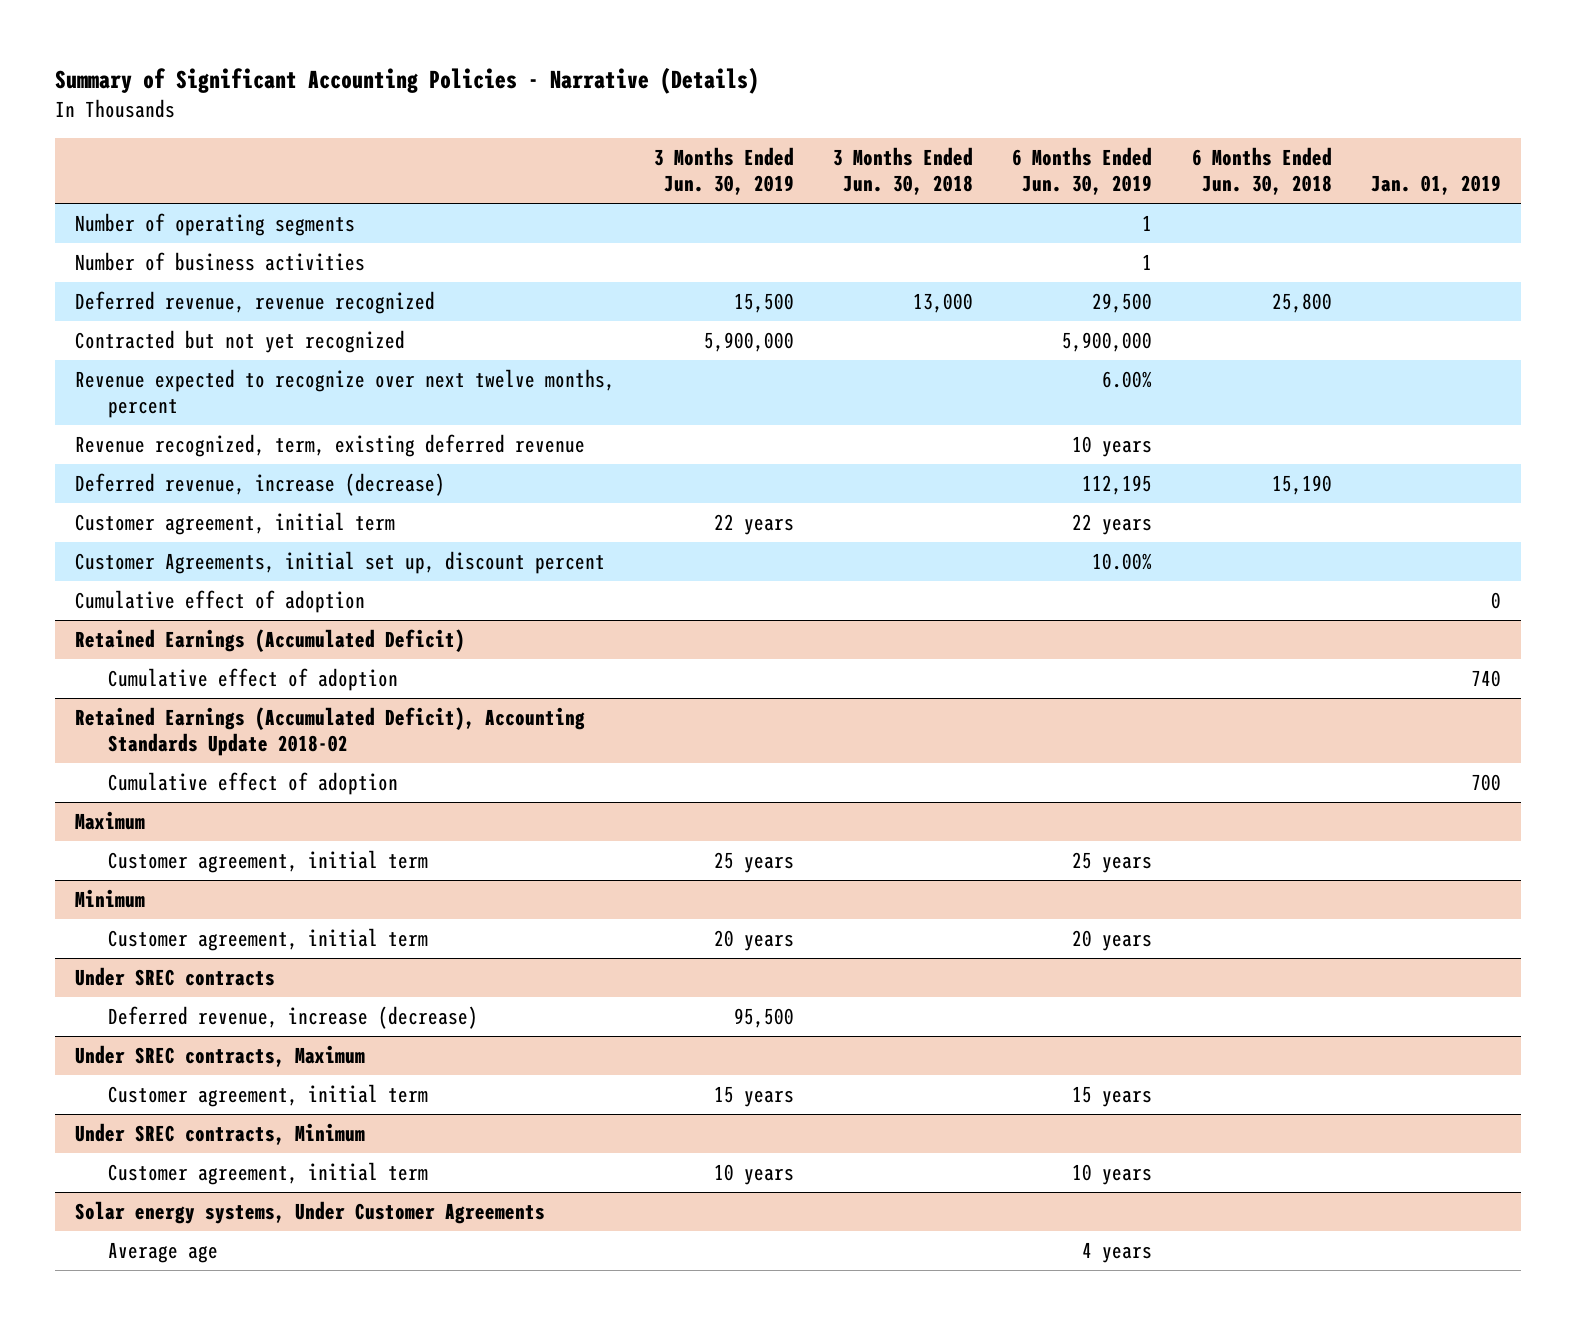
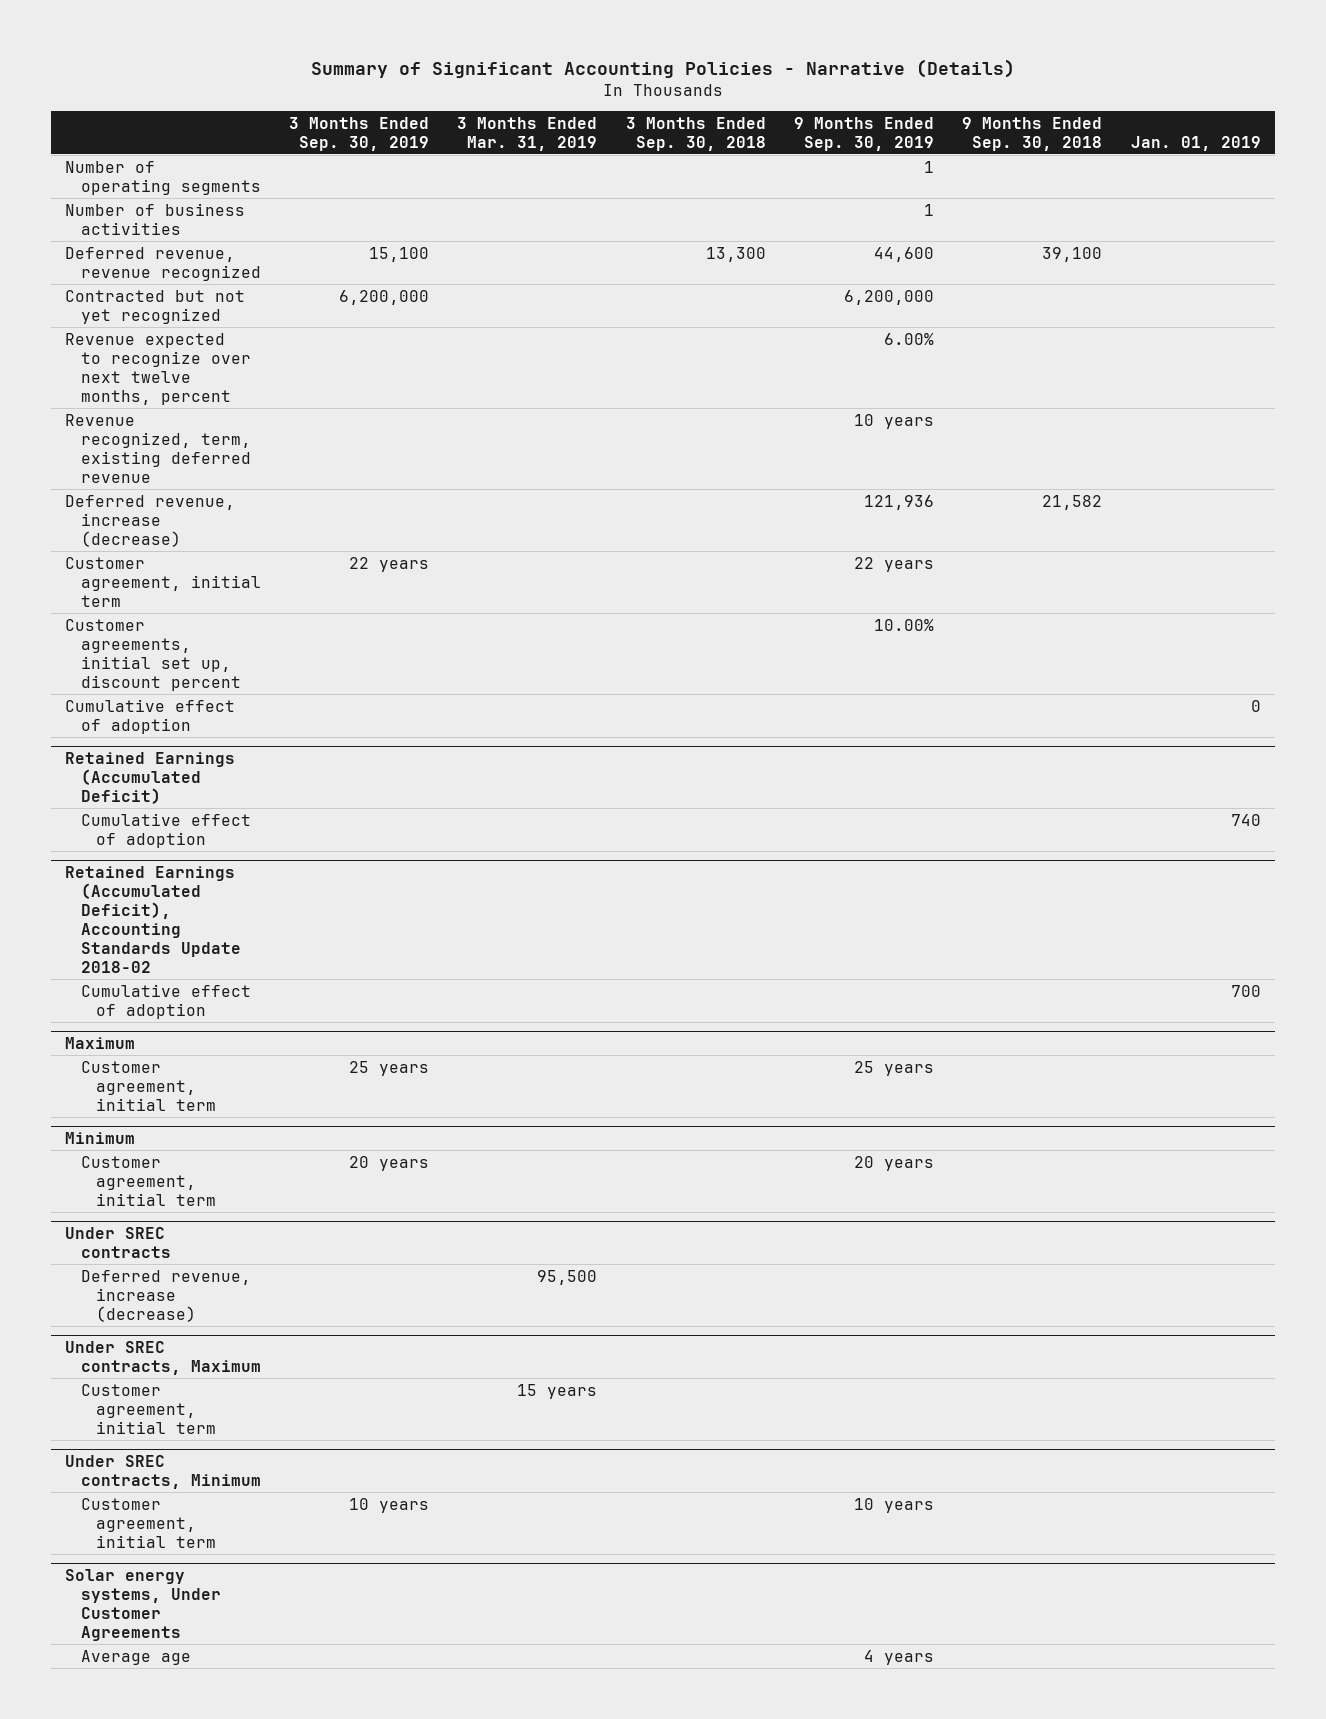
[653,146,794,196] 3 Months Ended Jun. 30, 2019 -> none
[833,146,974,196] 3 Months Ended Jun. 30, 2018 -> none
[1012,146,1153,196] 6 Months Ended Jun. 30, 2019 -> none
[1191,146,1332,196] 6 Months Ended Jun. 30, 2018 -> none
none -> [288,116,429,151] 3 Months Ended Sep. 30, 2019
none -> [457,116,598,151] 3 Months Ended Mar. 31, 2019
none -> [625,116,766,151] 3 Months Ended Sep. 30, 2018
none -> [794,116,935,151] 9 Months Ended Sep. 30, 2019
none -> [962,116,1103,151] 9 Months Ended Sep. 30, 2018
[74,550,605,574] Customer Agreements, initial set up, discount percent -> [65,618,241,691] Customer agreements, initial set up, discount percent

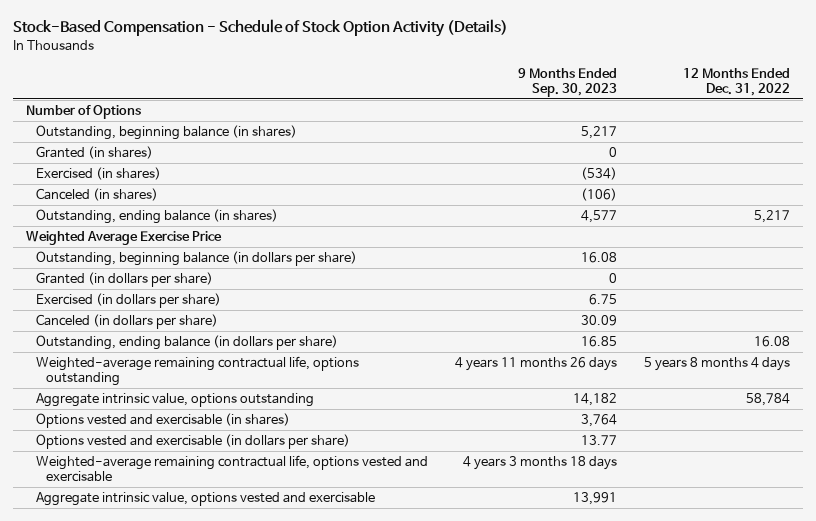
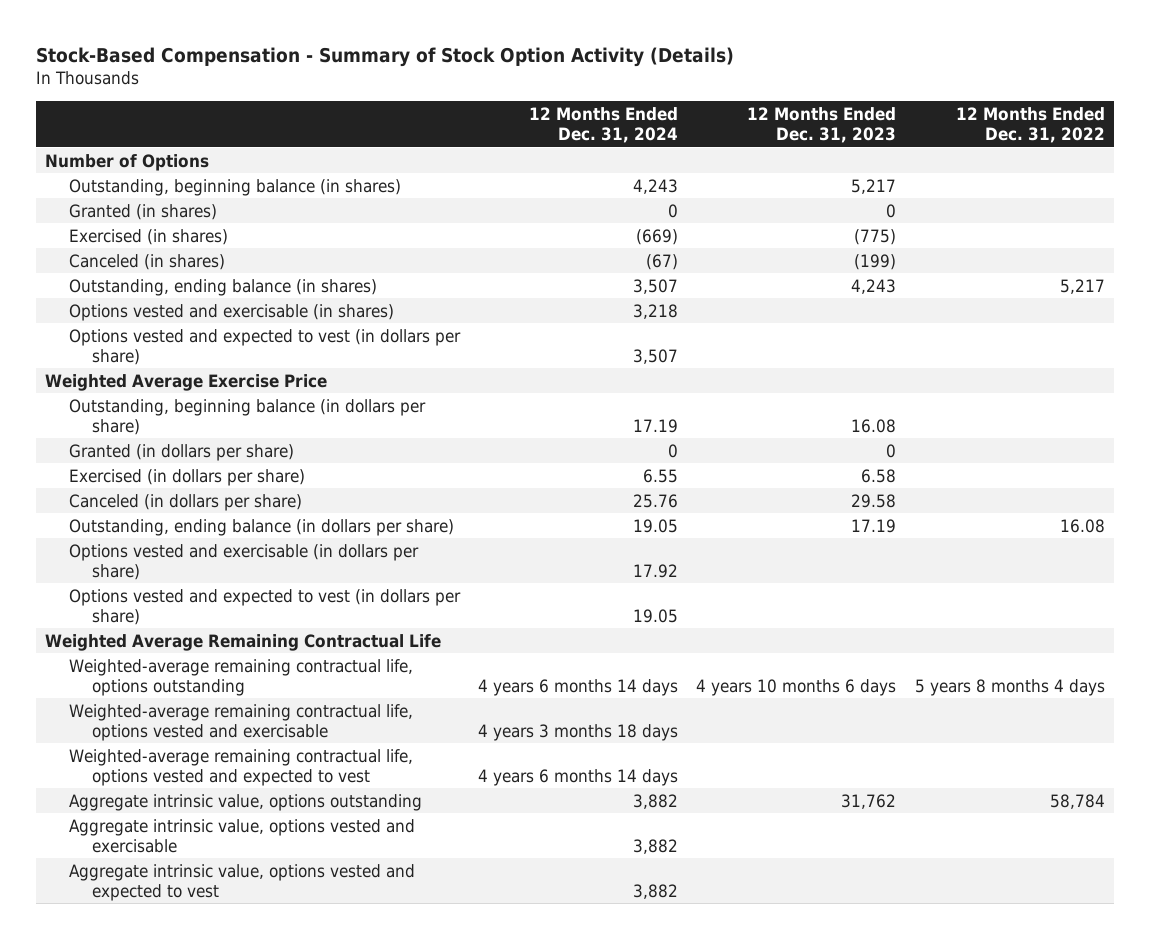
[12,19,508,38] Stock-Based Compensation - Schedule of Stock Option Activity (Details) -> [36,46,735,67] Stock-Based Compensation - Summary of Stock Option Activity (Details)
[517,67,617,97] 9 Months Ended Sep. 30, 2023 -> none
none -> [528,106,678,143] 12 Months Ended Dec. 31, 2024
none -> [747,106,897,143] 12 Months Ended Dec. 31, 2023
[35,413,290,429] Options vested and exercisable (in shares) -> [68,303,394,321] Options vested and exercisable (in shares)
none -> [68,328,461,365] Options vested and expected to vest (in dollars per share)
none -> [68,588,461,625] Options vested and expected to vest (in dollars per share)
none -> [45,633,442,651] Weighted Average Remaining Contractual Life
[35,356,359,387] Weighted-average remaining contractual life, options outstanding -> [68,658,413,696] Weighted-average remaining contractual life, options outstanding
none -> [68,748,413,786] Weighted-average remaining contractual life, options vested and expected to vest
[35,393,314,408] Aggregate intrinsic value, options outstanding -> [68,793,422,811] Aggregate intrinsic value, options outstanding
none -> [68,863,415,901] Aggregate intrinsic value, options vested and expected to vest

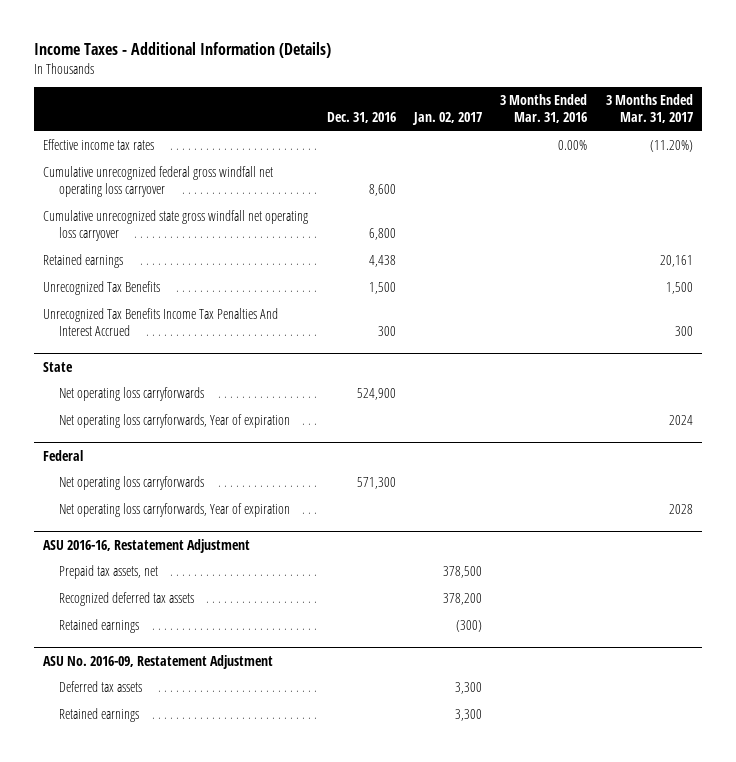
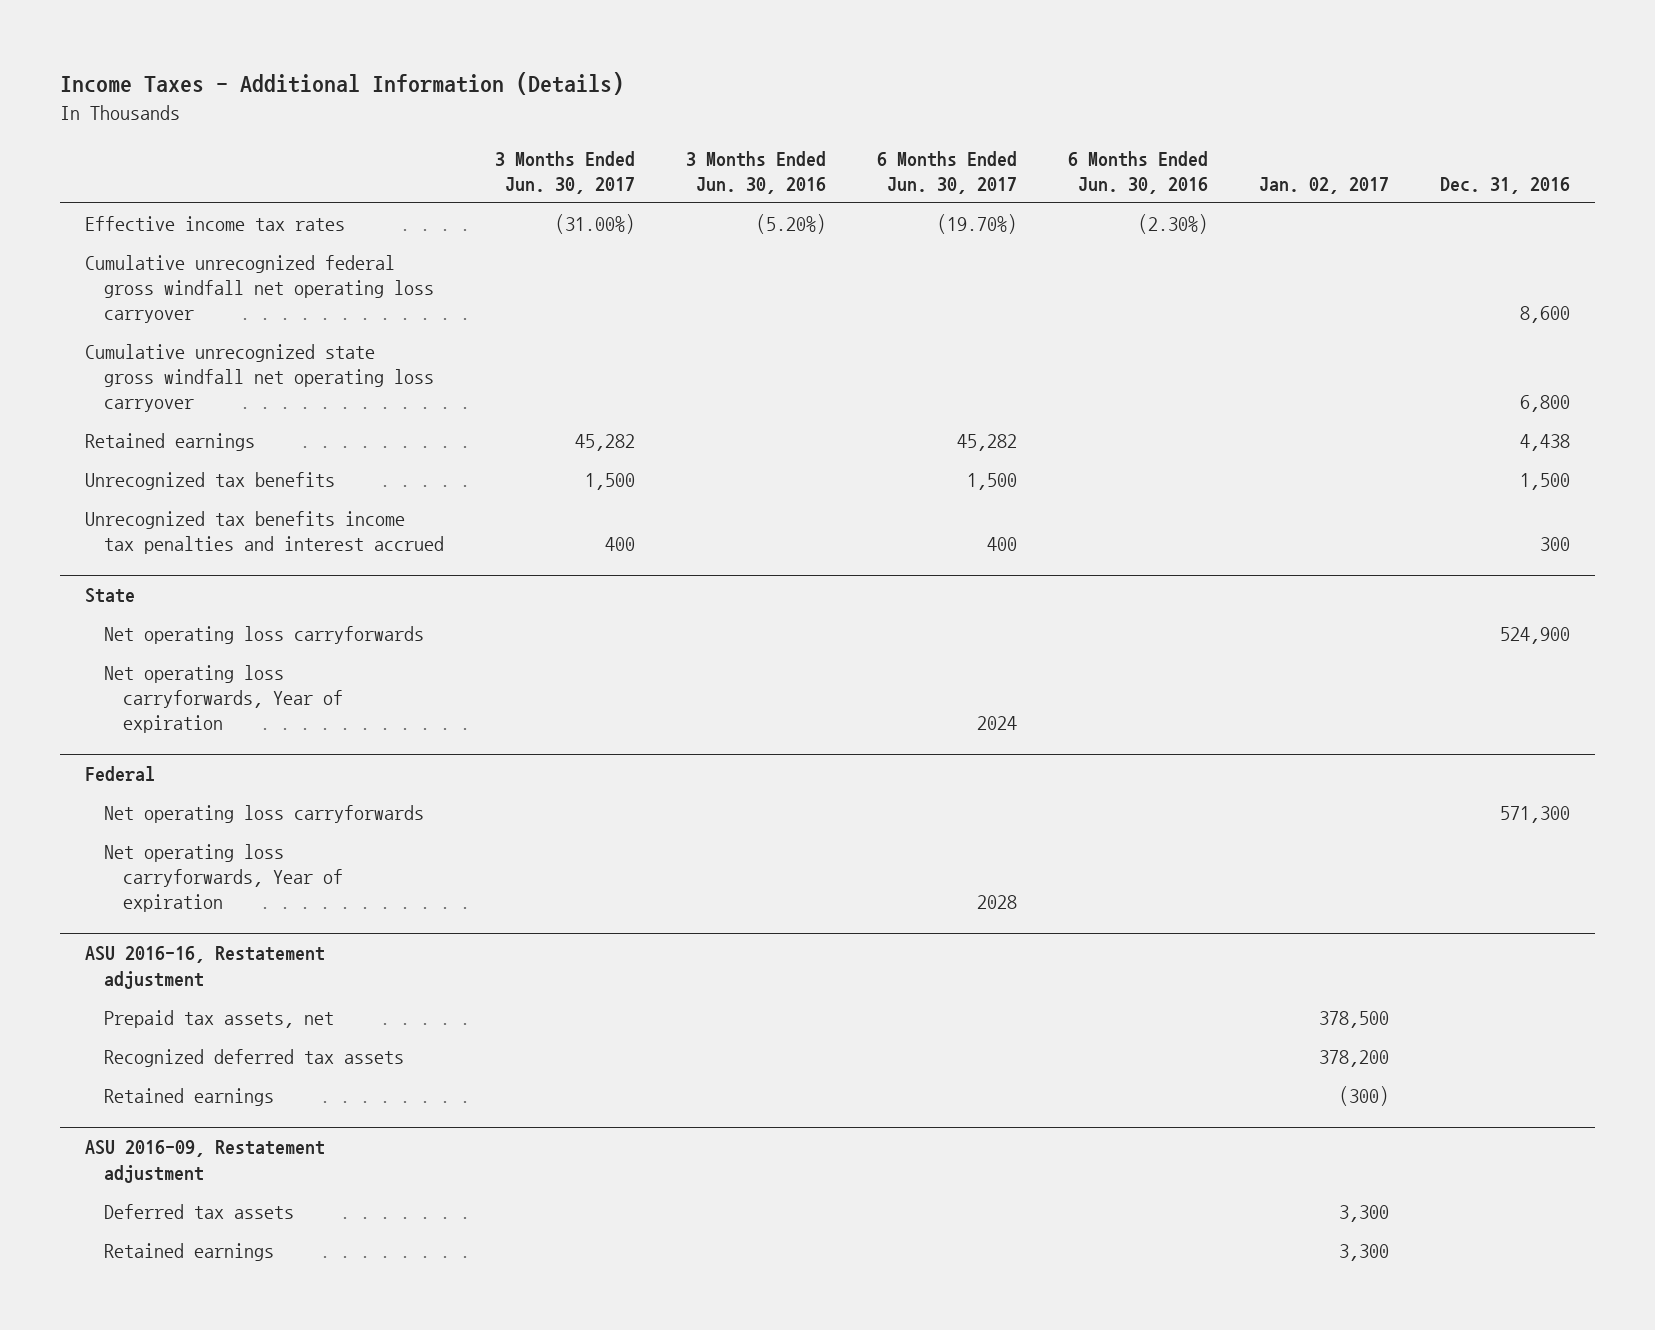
[500,94,588,124] 3 Months Ended Mar. 31, 2016 -> none
[605,94,693,124] 3 Months Ended Mar. 31, 2017 -> none
none -> [495,150,636,194] 3 Months Ended Jun. 30, 2017
none -> [685,150,826,194] 3 Months Ended Jun. 30, 2016
none -> [876,150,1017,194] 6 Months Ended Jun. 30, 2017
none -> [1067,150,1208,194] 6 Months Ended Jun. 30, 2016
[43,281,161,296] Unrecognized Tax Benefits -> [85,471,336,490] Unrecognized tax benefits
[43,308,279,337] Unrecognized Tax Benefits Income Tax Penalties And Interest Accrued -> [85,510,445,555] Unrecognized tax benefits income tax penalties and interest accrued
[43,538,251,553] ASU 2016-16, Restatement Adjustment -> [85,946,326,989] ASU 2016-16, Restatement adjustment
[43,654,274,669] ASU No. 2016-09, Restatement Adjustment -> [85,1140,326,1183] ASU 2016-09, Restatement adjustment

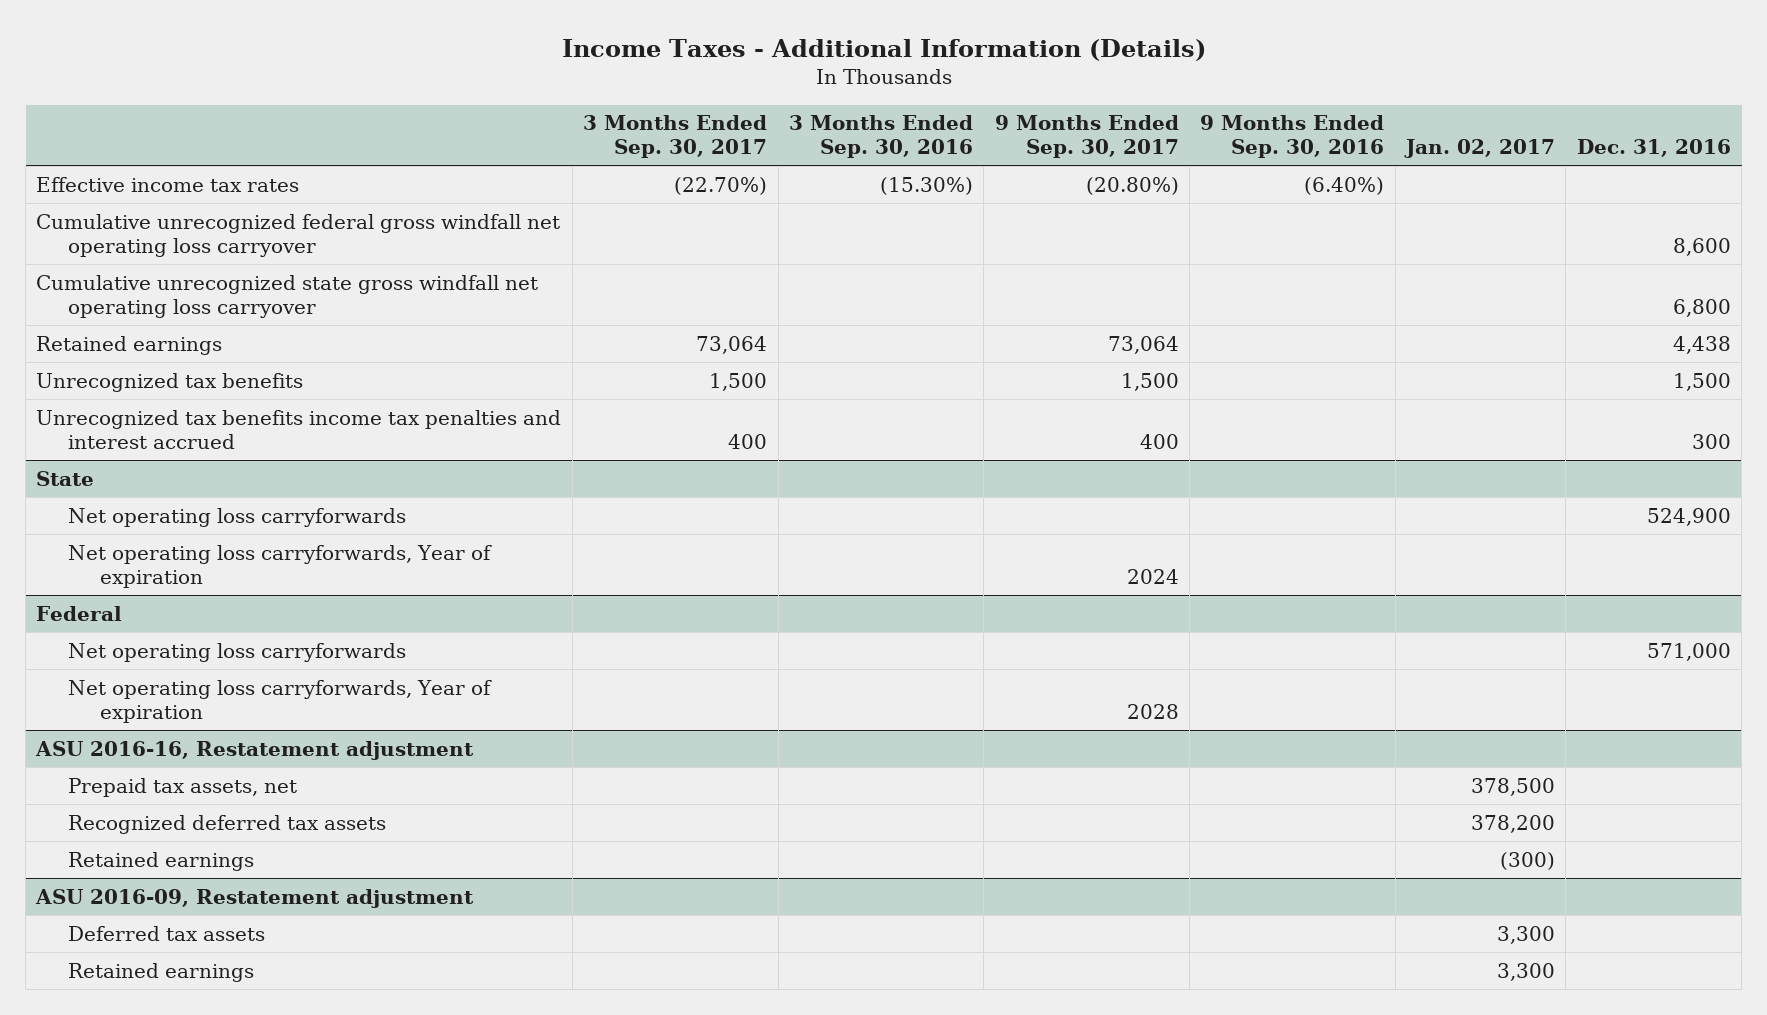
[495,150,636,194] 3 Months Ended Jun. 30, 2017 -> none
[685,150,826,194] 3 Months Ended Jun. 30, 2016 -> none
[876,150,1017,194] 6 Months Ended Jun. 30, 2017 -> none
[1067,150,1208,194] 6 Months Ended Jun. 30, 2016 -> none
none -> [583,115,768,159] 3 Months Ended Sep. 30, 2017
none -> [788,115,973,159] 3 Months Ended Sep. 30, 2016
none -> [994,115,1179,159] 9 Months Ended Sep. 30, 2017
none -> [1200,115,1385,159] 9 Months Ended Sep. 30, 2016
[1499,805,1570,823] 571,300 -> [1646,642,1731,661] 571,000

